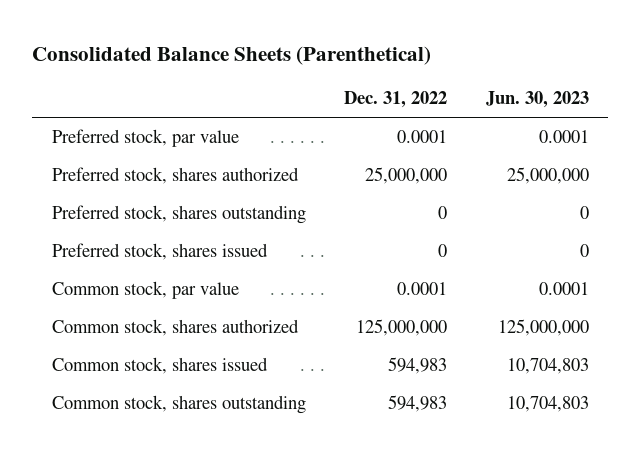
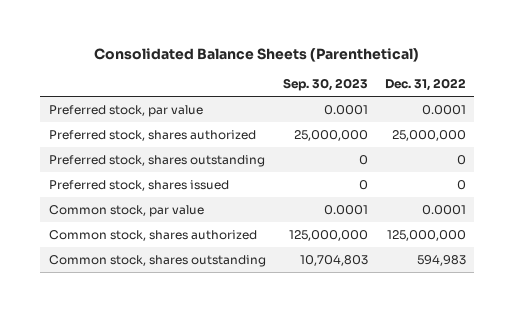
[485,91,589,109] Jun. 30, 2023 -> none
none -> [282,78,368,92] Sep. 30, 2023
[51,356,268,374] Common stock, shares issued -> none

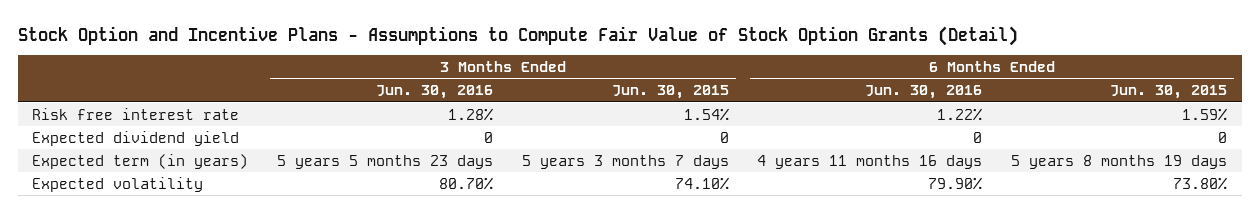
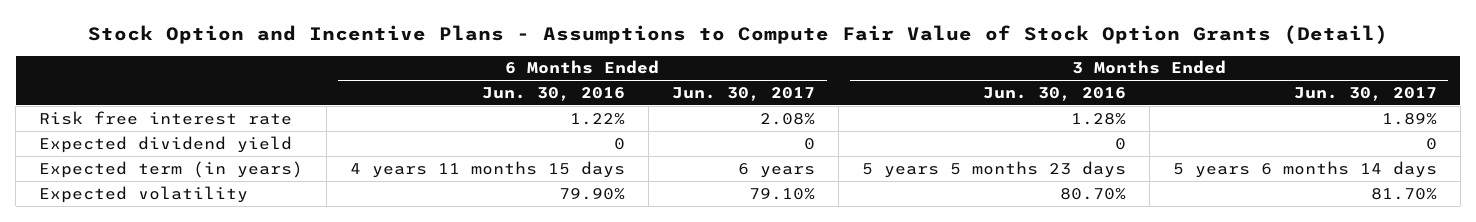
[611,85,729,100] Jun. 30, 2015 -> none
[1110,85,1228,100] Jun. 30, 2015 -> none
none -> [671,86,815,101] Jun. 30, 2017
none -> [1293,86,1437,101] Jun. 30, 2017
[757,154,983,169] 4 years 11 months 16 days -> [349,160,625,178] 4 years 11 months 15 days

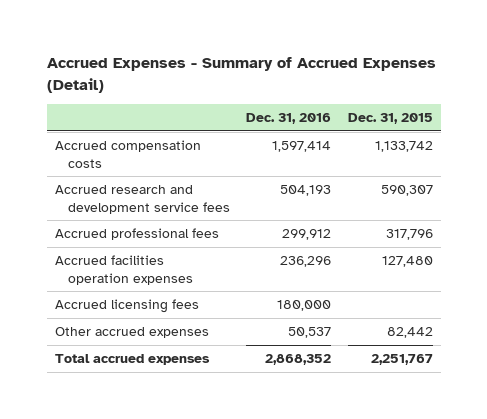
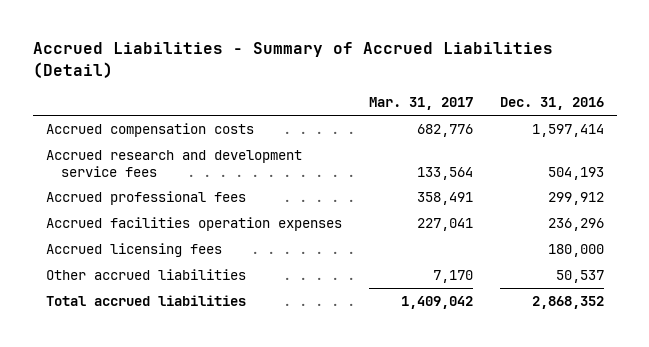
[46,57,436,93] Accrued Expenses - Summary of Accrued Expenses (Detail) -> [32,42,553,78] Accrued Liabilities - Summary of Accrued Liabilities (Detail)
[347,112,433,124] Dec. 31, 2015 -> none
none -> [368,97,473,111] Mar. 31, 2017
[54,327,209,339] Other accrued expenses -> [45,268,246,280] Other accrued liabilities
[54,354,210,366] Total accrued expenses -> [45,294,246,306] Total accrued liabilities

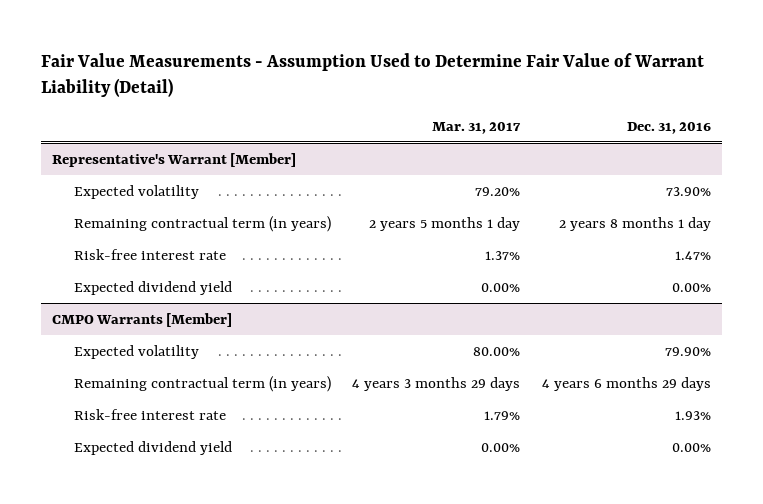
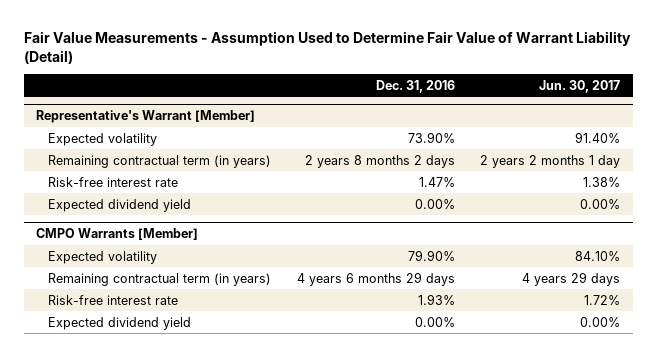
[432,121,522,134] Mar. 31, 2017 -> none
none -> [539,79,621,93] Jun. 30, 2017
[559,216,712,231] 2 years 8 months 1 day -> [304,154,455,168] 2 years 8 months 2 days

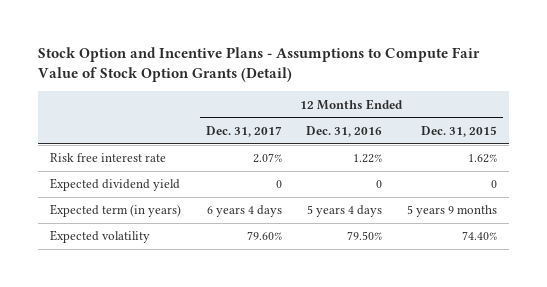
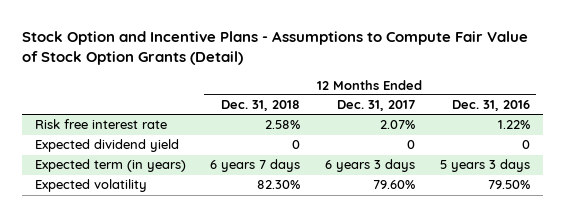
[420,125,497,137] Dec. 31, 2015 -> none
none -> [221,100,301,112] Dec. 31, 2018
[206,205,282,218] 6 years 4 days -> [325,159,416,173] 6 years 3 days
[307,205,383,218] 5 years 4 days -> [440,159,531,173] 5 years 3 days

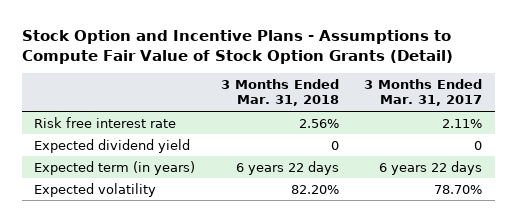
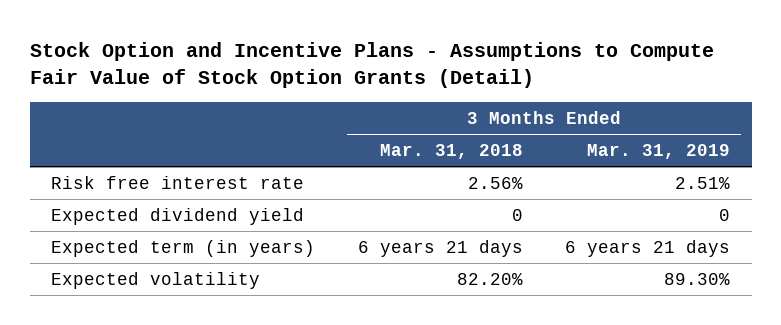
[363,78,482,107] 3 Months Ended Mar. 31, 2017 -> none
none -> [587,144,731,160] Mar. 31, 2019
[235,160,339,175] 6 years 22 days -> [357,239,523,257] 6 years 21 days

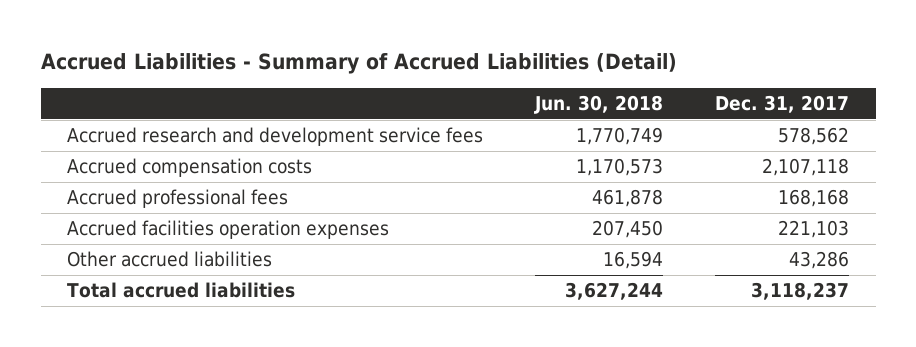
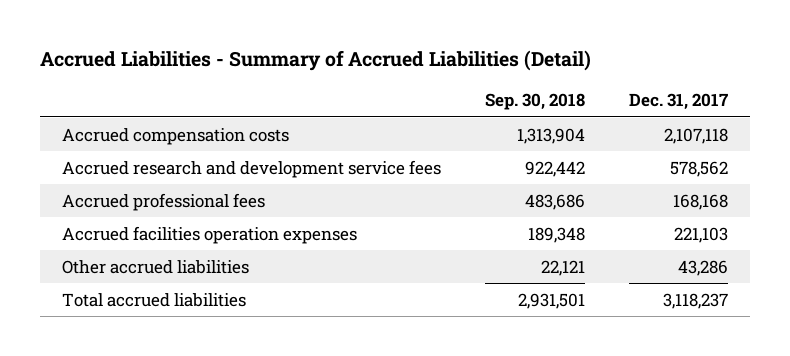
[534,94,664,114] Jun. 30, 2018 -> none
none -> [484,93,585,111] Sep. 30, 2018
[67,127,484,147] Accrued research and development service fees -> [61,159,441,178] Accrued research and development service fees

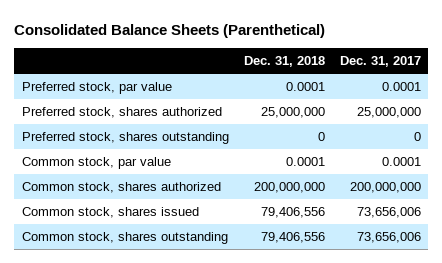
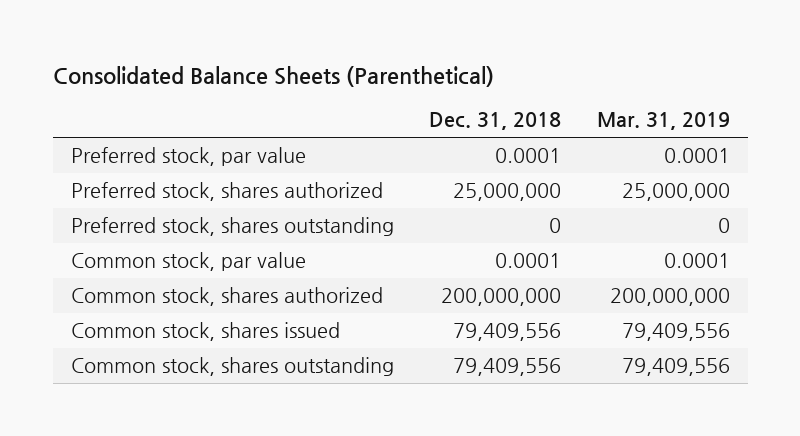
[339,56,421,68] Dec. 31, 2017 -> none
none -> [596,112,730,131] Mar. 31, 2019
[260,207,325,219] 79,406,556 -> [453,323,562,342] 79,409,556
[260,232,325,244] 79,406,556 -> [453,358,562,377] 79,409,556

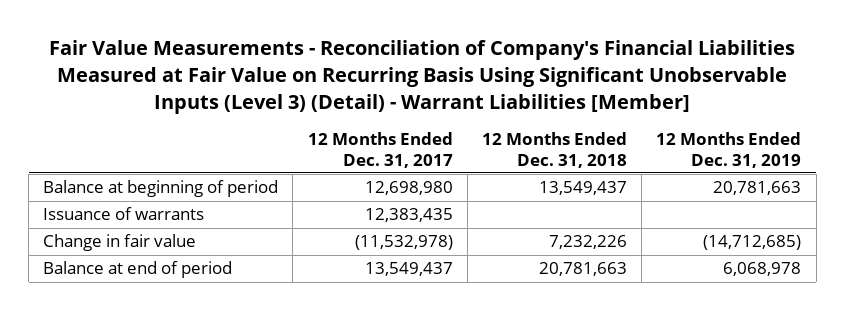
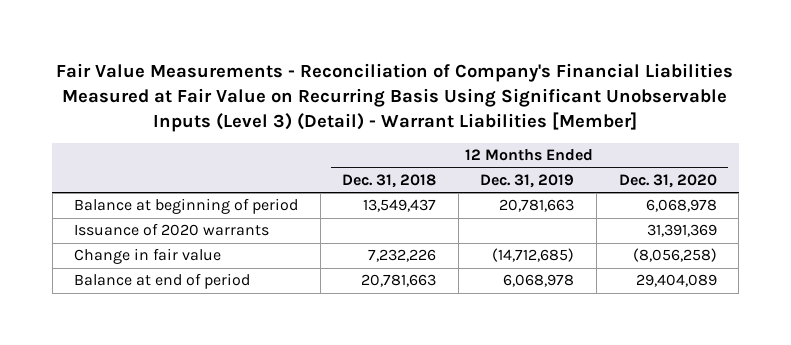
[307,132,453,168] 12 Months Ended Dec. 31, 2017 -> none
none -> [618,174,717,189] Dec. 31, 2020
[43,207,205,221] Issuance of warrants -> [74,223,270,237] Issuance of 2020 warrants

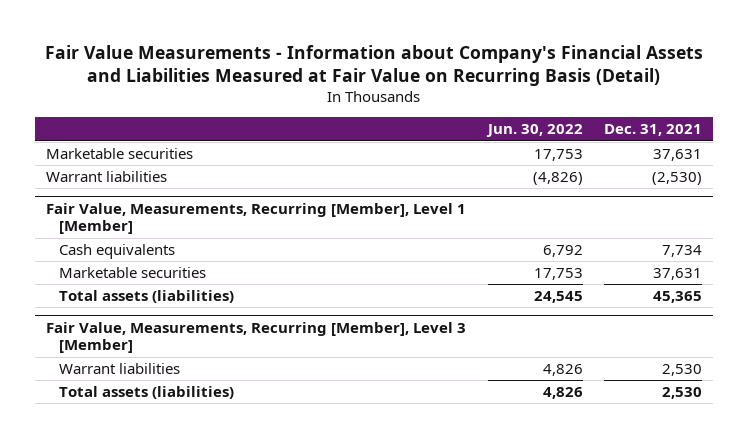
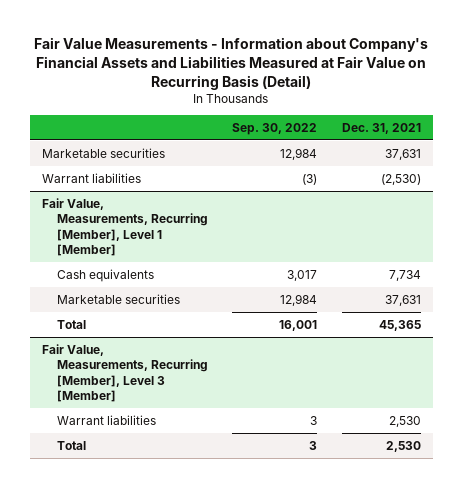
[485,124,583,138] Jun. 30, 2022 -> none
none -> [232,122,318,135] Sep. 30, 2022
[59,290,235,304] Total assets (liabilities) -> [56,319,86,329] Total
[59,386,235,400] Total assets (liabilities) -> [56,440,86,450] Total

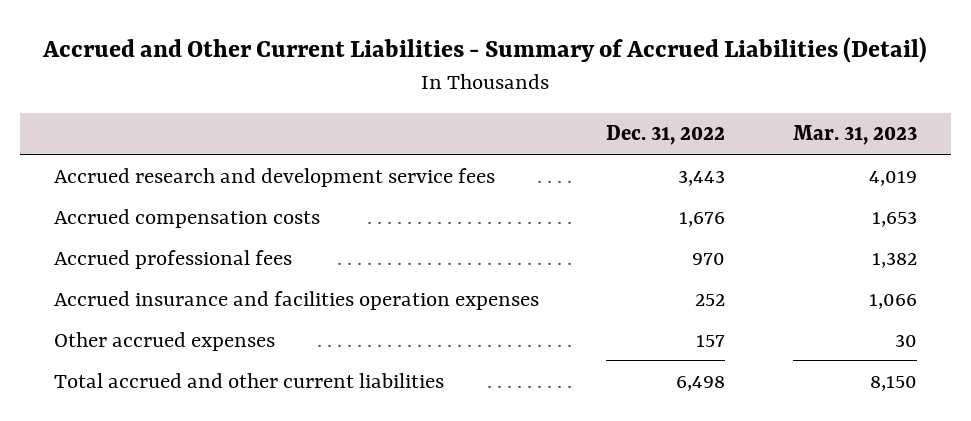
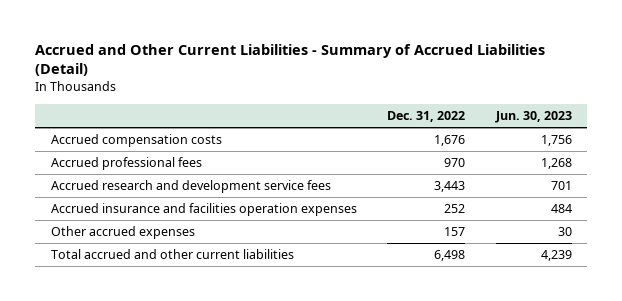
[792,125,917,146] Mar. 31, 2023 -> none
none -> [494,111,572,124] Jun. 30, 2023
[53,167,495,187] Accrued research and development service fees -> [50,180,331,194] Accrued research and development service fees

